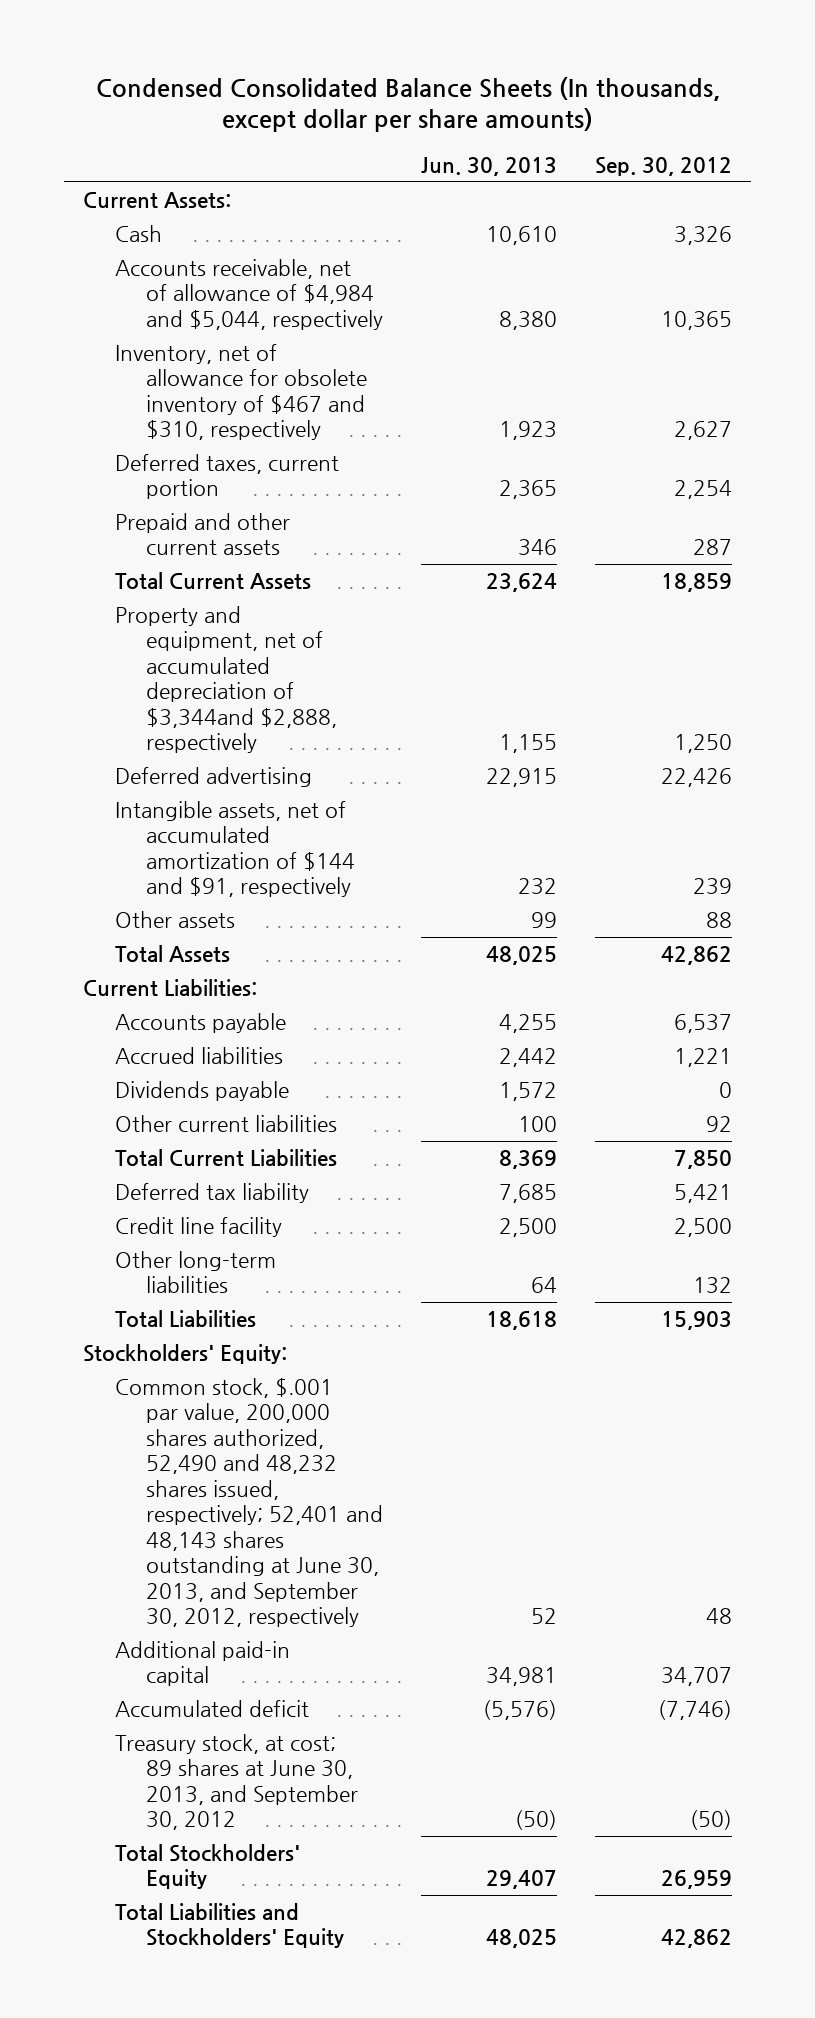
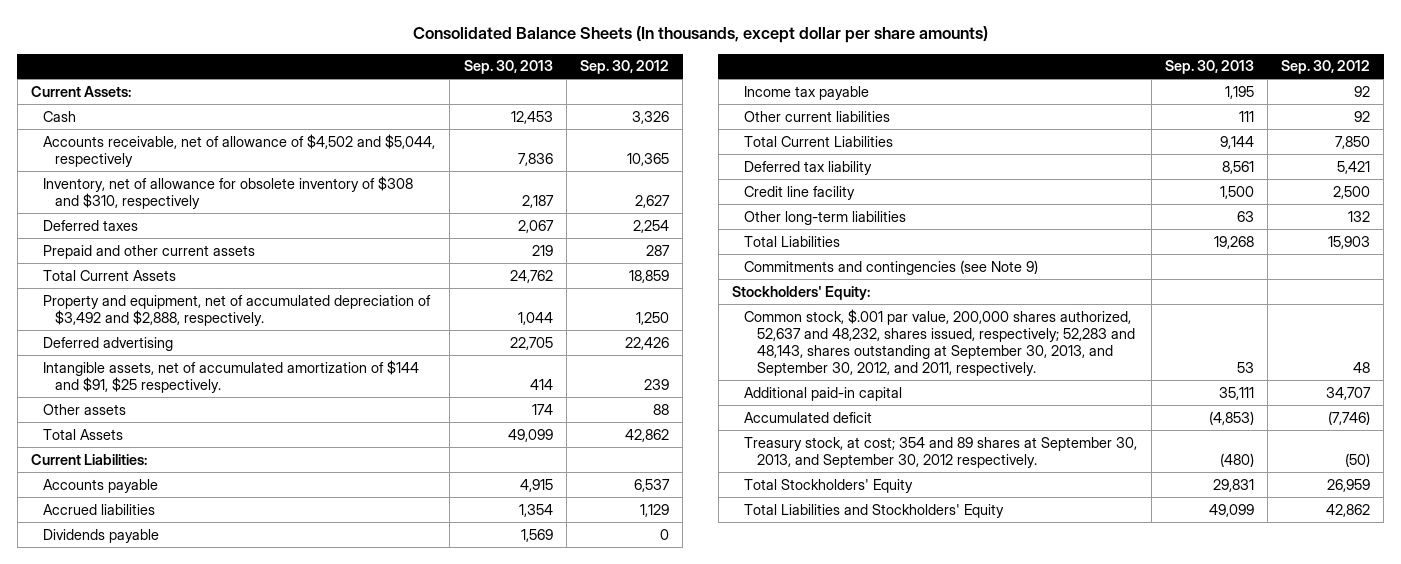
[95,76,720,133] Condensed Consolidated Balance Sheets (In thousands, except dollar per share amounts) -> [412,26,988,44] Consolidated Balance Sheets (In thousands, except dollar per share amounts)
[421,156,558,176] Jun. 30, 2013 -> none
none -> [463,60,553,75] Sep. 30, 2013
[114,258,383,330] Accounts receivable, net of allowance of $4,984 and $5,044, respectively -> [43,133,436,167] Accounts receivable, net of allowance of $4,502 and $5,044, respectively
[114,343,367,441] Inventory, net of allowance for obsolete inventory of $467 and $310, respectively -> [43,175,414,209] Inventory, net of allowance for obsolete inventory of $308 and $310, respectively
[114,453,339,500] Deferred taxes, current portion -> [43,219,139,231] Deferred taxes
[114,605,337,754] Property and equipment, net of accumulated depreciation of $3,344and $2,888, respectively -> [43,294,432,326] Property and equipment, net of accumulated depreciation of $3,492 and $2,888, respectively.
[114,800,355,898] Intangible assets, net of accumulated amortization of $144 and $91, respectively -> [43,359,420,393] Intangible assets, net of accumulated amortization of $144 and $91, $25 respectively.
[674,1047,733,1067] 1,221 -> [639,503,669,517] 1,129
none -> [744,85,870,100] Income tax payable
none -> [744,259,1039,275] Commitments and contingencies (see Note 9)
[114,1377,383,1628] Common stock, $.001 par value, 200,000 shares authorized, 52,490 and 48,232 shares issued, respectively; 52,401 and 48,143 shares outstanding at June 30, 2013, and September 30, 2012, respectively -> [744,308,1135,376] Common stock, $.001 par value, 200,000 shares authorized, 52,637 and 48,232, shares issued, respectively; 52,283 and 48,143, shares outstanding at September 30, 2013, and September 30, 2012, and 2011, respectively.
[114,1733,358,1831] Treasury stock, at cost; 89 shares at June 30, 2013, and September 30, 2012 -> [744,436,1138,468] Treasury stock, at cost; 354 and 89 shares at September 30, 2013, and September 30, 2012 respectively.

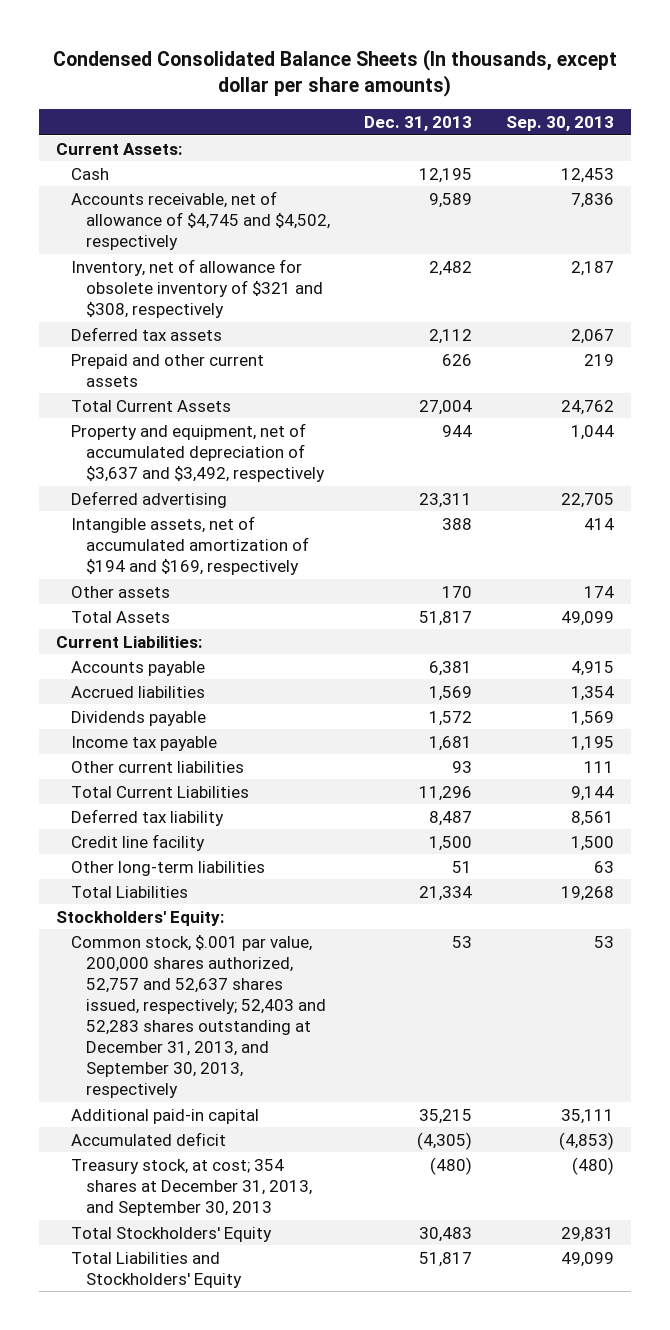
[412,26,988,44] Consolidated Balance Sheets (In thousands, except dollar per share amounts) -> [53,48,618,98] Condensed Consolidated Balance Sheets (In thousands, except dollar per share amounts)
[579,60,669,75] Sep. 30, 2012 -> none
none -> [364,116,473,132] Dec. 31, 2013
[43,133,436,167] Accounts receivable, net of allowance of $4,502 and $5,044, respectively -> [71,190,331,250] Accounts receivable, net of allowance of $4,745 and $4,502, respectively
[43,175,414,209] Inventory, net of allowance for obsolete inventory of $308 and $310, respectively -> [71,258,324,318] Inventory, net of allowance for obsolete inventory of $321 and $308, respectively
[43,219,139,231] Deferred taxes -> [71,326,223,341] Deferred tax assets
[43,294,432,326] Property and equipment, net of accumulated depreciation of $3,492 and $2,888, respectively. -> [71,422,326,482] Property and equipment, net of accumulated depreciation of $3,637 and $3,492, respectively
[43,359,420,393] Intangible assets, net of accumulated amortization of $144 and $91, $25 respectively. -> [71,515,310,575] Intangible assets, net of accumulated amortization of $194 and $169, respectively
[744,259,1039,275] Commitments and contingencies (see Note 9) -> none
[744,308,1135,376] Common stock, $.001 par value, 200,000 shares authorized, 52,637 and 48,232, shares issued, respectively; 52,283 and 48,143, shares outstanding at September 30, 2013, and September 30, 2012, and 2011, respectively. -> [71,934,327,1099] Common stock, $.001 par value, 200,000 shares authorized, 52,757 and 52,637 shares issued, respectively; 52,403 and 52,283 shares outstanding at December 31, 2013, and September 30, 2013, respectively
[744,436,1138,468] Treasury stock, at cost; 354 and 89 shares at September 30, 2013, and September 30, 2012 respectively. -> [71,1158,313,1216] Treasury stock, at cost; 354 shares at December 31, 2013, and September 30, 2013

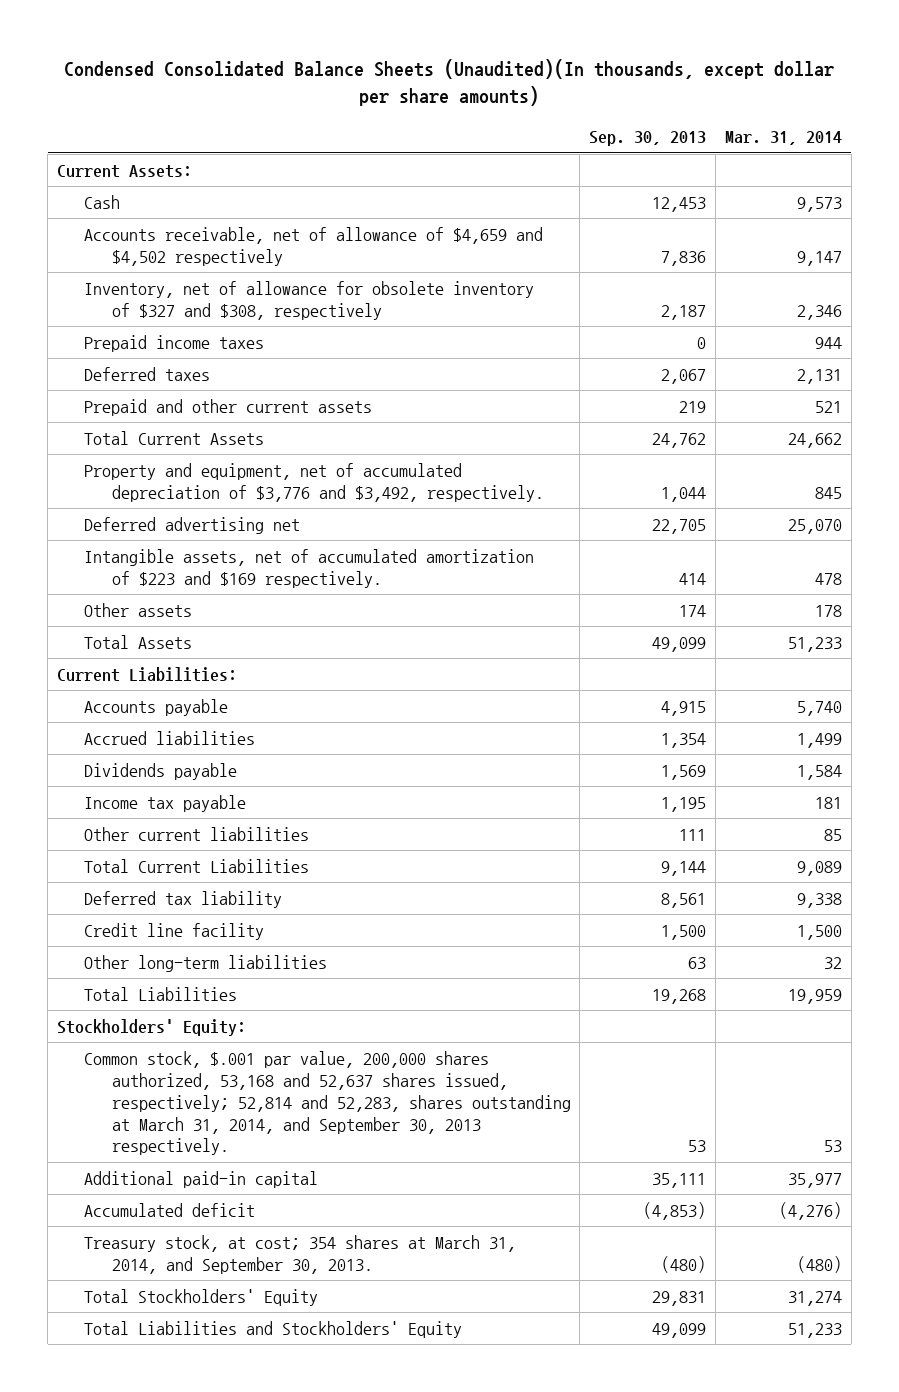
[53,48,618,98] Condensed Consolidated Balance Sheets (In thousands, except dollar per share amounts) -> [64,59,835,107] Condensed Consolidated Balance Sheets (Unaudited)(In thousands, except dollar per share amounts)
[364,116,473,132] Dec. 31, 2013 -> none
none -> [724,130,842,145] Mar. 31, 2014
[71,190,331,250] Accounts receivable, net of allowance of $4,745 and $4,502, respectively -> [84,226,544,266] Accounts receivable, net of allowance of $4,659 and $4,502 respectively
[71,258,324,318] Inventory, net of allowance for obsolete inventory of $321 and $308, respectively -> [84,280,535,320] Inventory, net of allowance for obsolete inventory of $327 and $308, respectively
none -> [84,334,265,352] Prepaid income taxes
[71,326,223,341] Deferred tax assets -> [84,366,211,381] Deferred taxes
[71,422,326,482] Property and equipment, net of accumulated depreciation of $3,637 and $3,492, respectively -> [84,462,544,502] Property and equipment, net of accumulated depreciation of $3,776 and $3,492, respectively.
[71,490,228,508] Deferred advertising -> [84,516,301,534] Deferred advertising net
[71,515,310,575] Intangible assets, net of accumulated amortization of $194 and $169, respectively -> [84,548,535,588] Intangible assets, net of accumulated amortization of $223 and $169 respectively.
[71,934,327,1099] Common stock, $.001 par value, 200,000 shares authorized, 52,757 and 52,637 shares issued, respectively; 52,403 and 52,283 shares outstanding at December 31, 2013, and September 30, 2013, respectively -> [84,1050,571,1156] Common stock, $.001 par value, 200,000 shares authorized, 53,168 and 52,637 shares issued, respectively; 52,814 and 52,283, shares outstanding at March 31, 2014, and September 30, 2013 respectively.
[71,1158,313,1216] Treasury stock, at cost; 354 shares at December 31, 2013, and September 30, 2013 -> [84,1234,517,1274] Treasury stock, at cost; 354 shares at March 31, 2014, and September 30, 2013.

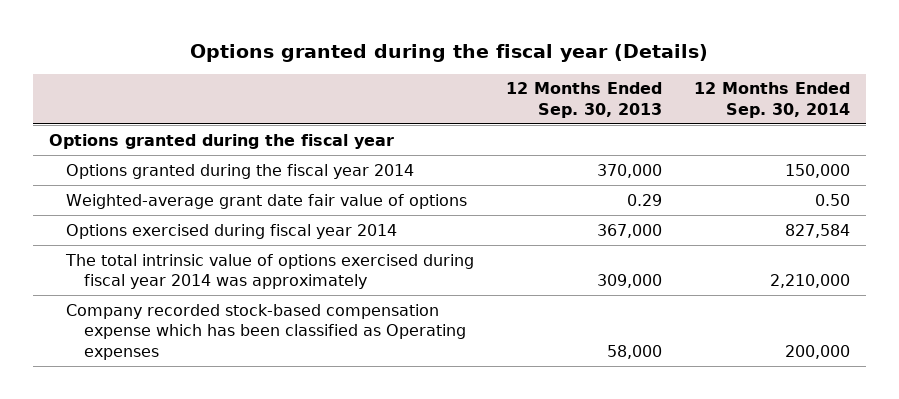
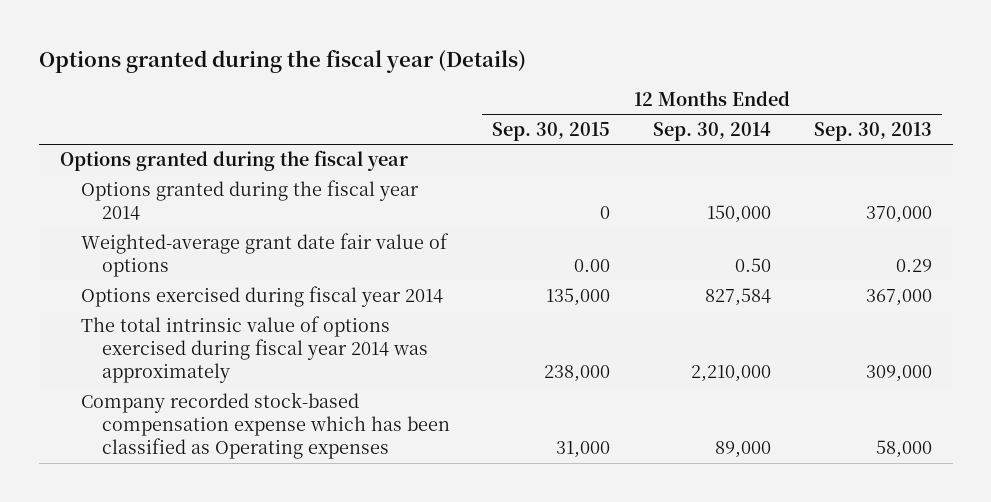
none -> [492,121,611,141] Sep. 30, 2015
[785,344,851,359] 200,000 -> [714,441,771,459] 89,000

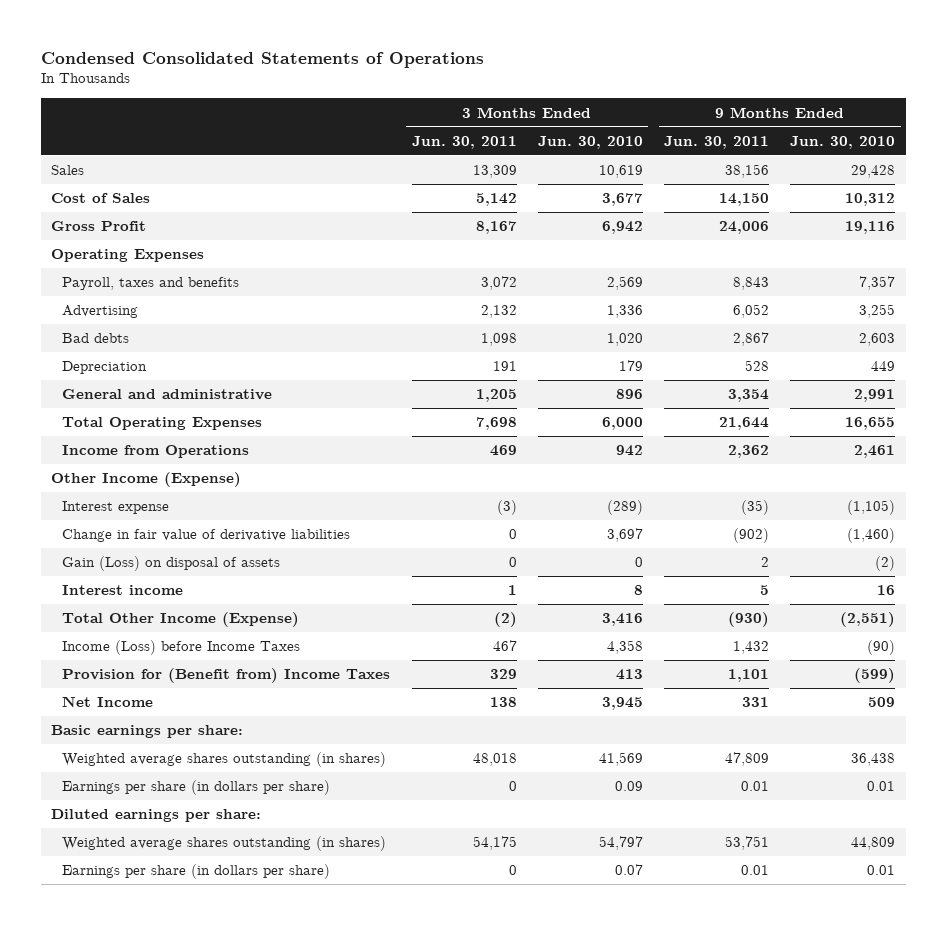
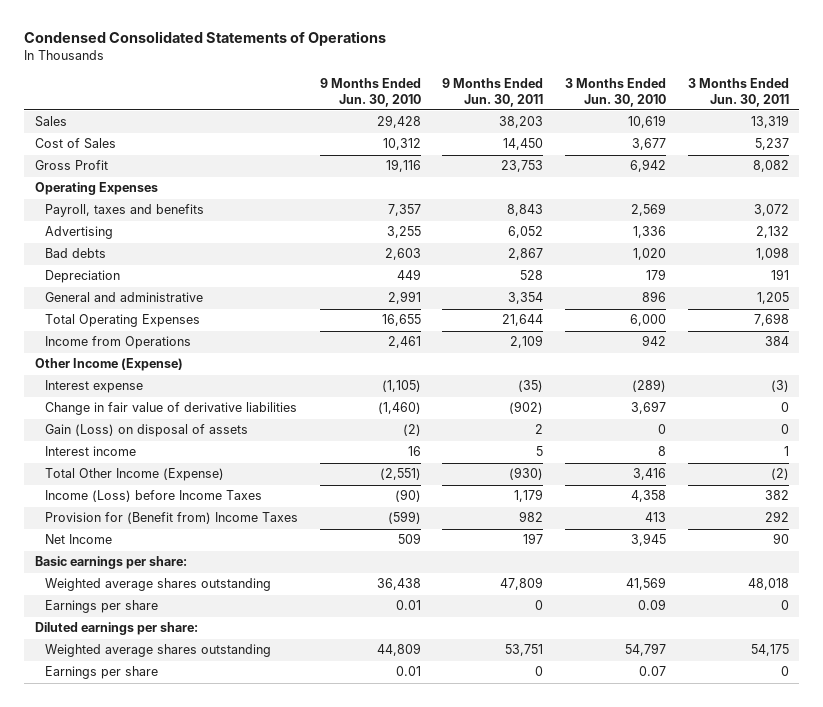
[472,165,517,179] 13,309 -> [750,115,789,129] 13,319
[725,164,770,179] 38,156 -> [499,116,544,129] 38,203
[475,193,517,207] 5,142 -> [754,138,789,151] 5,237
[719,193,770,207] 14,150 -> [503,138,544,151] 14,450
[475,221,517,235] 8,167 -> [752,160,789,173] 8,082
[719,221,770,235] 24,006 -> [501,160,544,173] 23,753
[489,445,517,457] 469 -> [764,336,789,347] 384
[728,445,770,459] 2,362 -> [510,335,544,349] 2,109
[492,640,517,652] 467 -> [764,490,789,501] 382
[733,641,770,655] 1,432 -> [514,489,544,503] 1,179
[489,669,517,680] 329 -> [764,511,789,523] 292
[728,669,770,683] 1,101 -> [519,511,544,523] 982
[489,697,517,708] 138 -> [772,533,789,545] 90
[742,697,770,708] 331 -> [523,533,544,545] 197
[62,752,387,768] Weighted average shares outstanding (in shares) -> [44,578,271,592] Weighted average shares outstanding
[62,780,331,796] Earnings per share (in dollars per share) -> [44,600,158,614] Earnings per share
[741,781,770,792] 0.01 -> [535,600,544,611] 0
[62,836,387,852] Weighted average shares outstanding (in shares) -> [44,644,271,658] Weighted average shares outstanding
[62,864,331,880] Earnings per share (in dollars per share) -> [44,666,158,680] Earnings per share
[741,865,770,876] 0.01 -> [535,666,544,677] 0

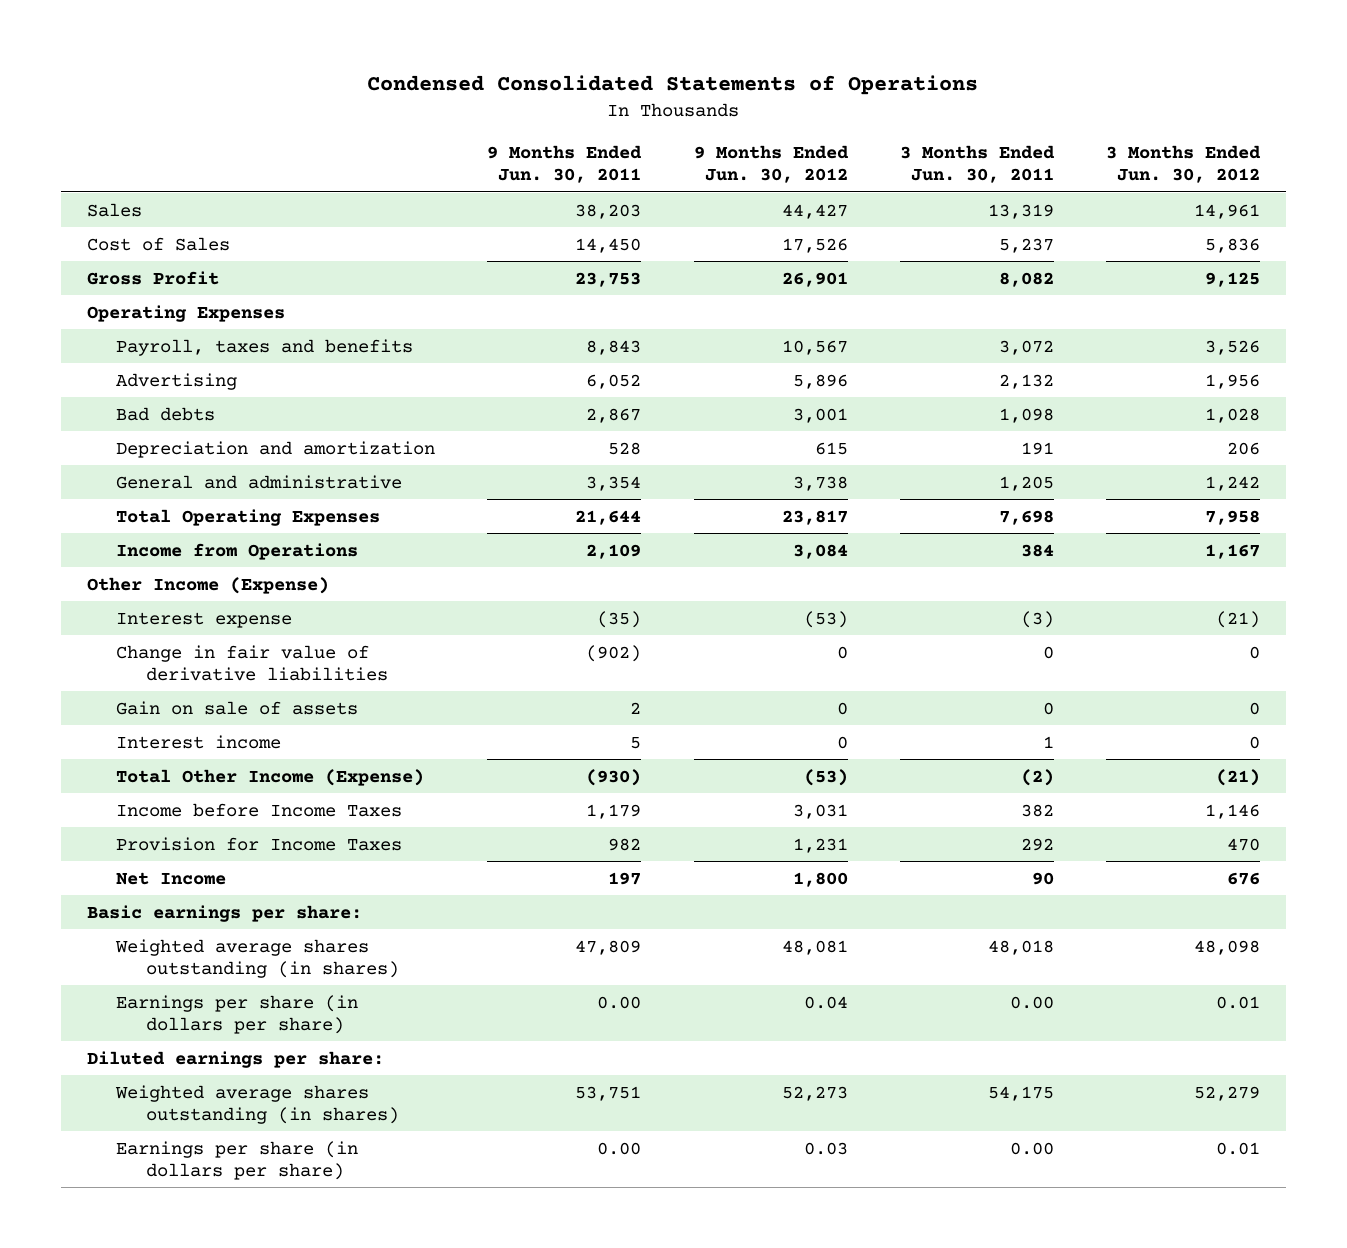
[319,77,421,107] 9 Months Ended Jun. 30, 2010 -> none
[564,77,666,107] 3 Months Ended Jun. 30, 2010 -> none
none -> [693,144,849,184] 9 Months Ended Jun. 30, 2012
none -> [1105,144,1261,184] 3 Months Ended Jun. 30, 2012
[44,270,120,284] Depreciation -> [116,440,436,458] Depreciation and amortization
[44,424,248,438] Gain (Loss) on disposal of assets -> [116,700,359,715] Gain on sale of assets
[44,490,262,503] Income (Loss) before Income Taxes -> [116,802,403,817] Income before Income Taxes
[44,512,298,525] Provision for (Benefit from) Income Taxes -> [116,836,403,851] Provision for Income Taxes
[44,578,271,592] Weighted average shares outstanding -> [115,938,399,978] Weighted average shares outstanding (in shares)
[44,600,158,614] Earnings per share -> [116,994,359,1034] Earnings per share (in dollars per share)
[535,600,544,611] 0 -> [597,995,642,1009] 0.00
[780,600,789,611] 0 -> [1009,995,1054,1009] 0.00
[44,644,271,658] Weighted average shares outstanding -> [115,1084,399,1124] Weighted average shares outstanding (in shares)
[44,666,158,680] Earnings per share -> [116,1140,359,1180] Earnings per share (in dollars per share)
[535,666,544,677] 0 -> [597,1141,642,1155] 0.00
[780,666,789,677] 0 -> [1009,1141,1054,1155] 0.00

